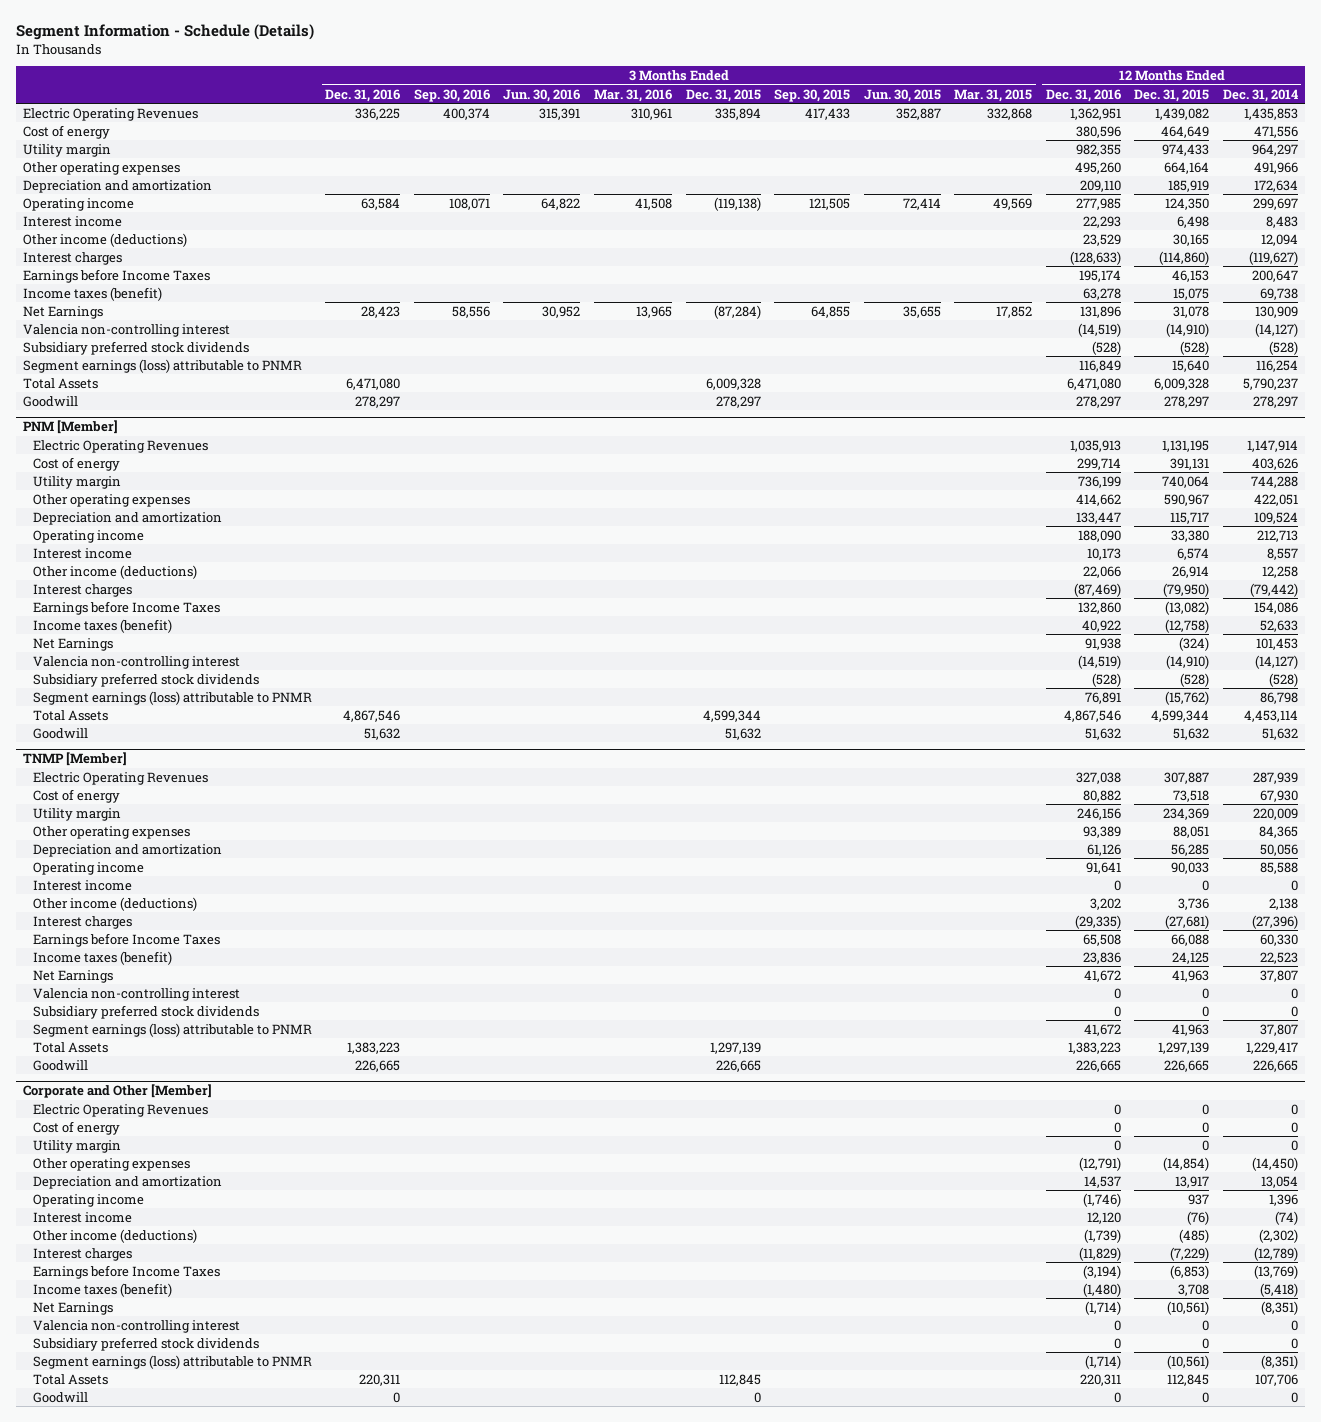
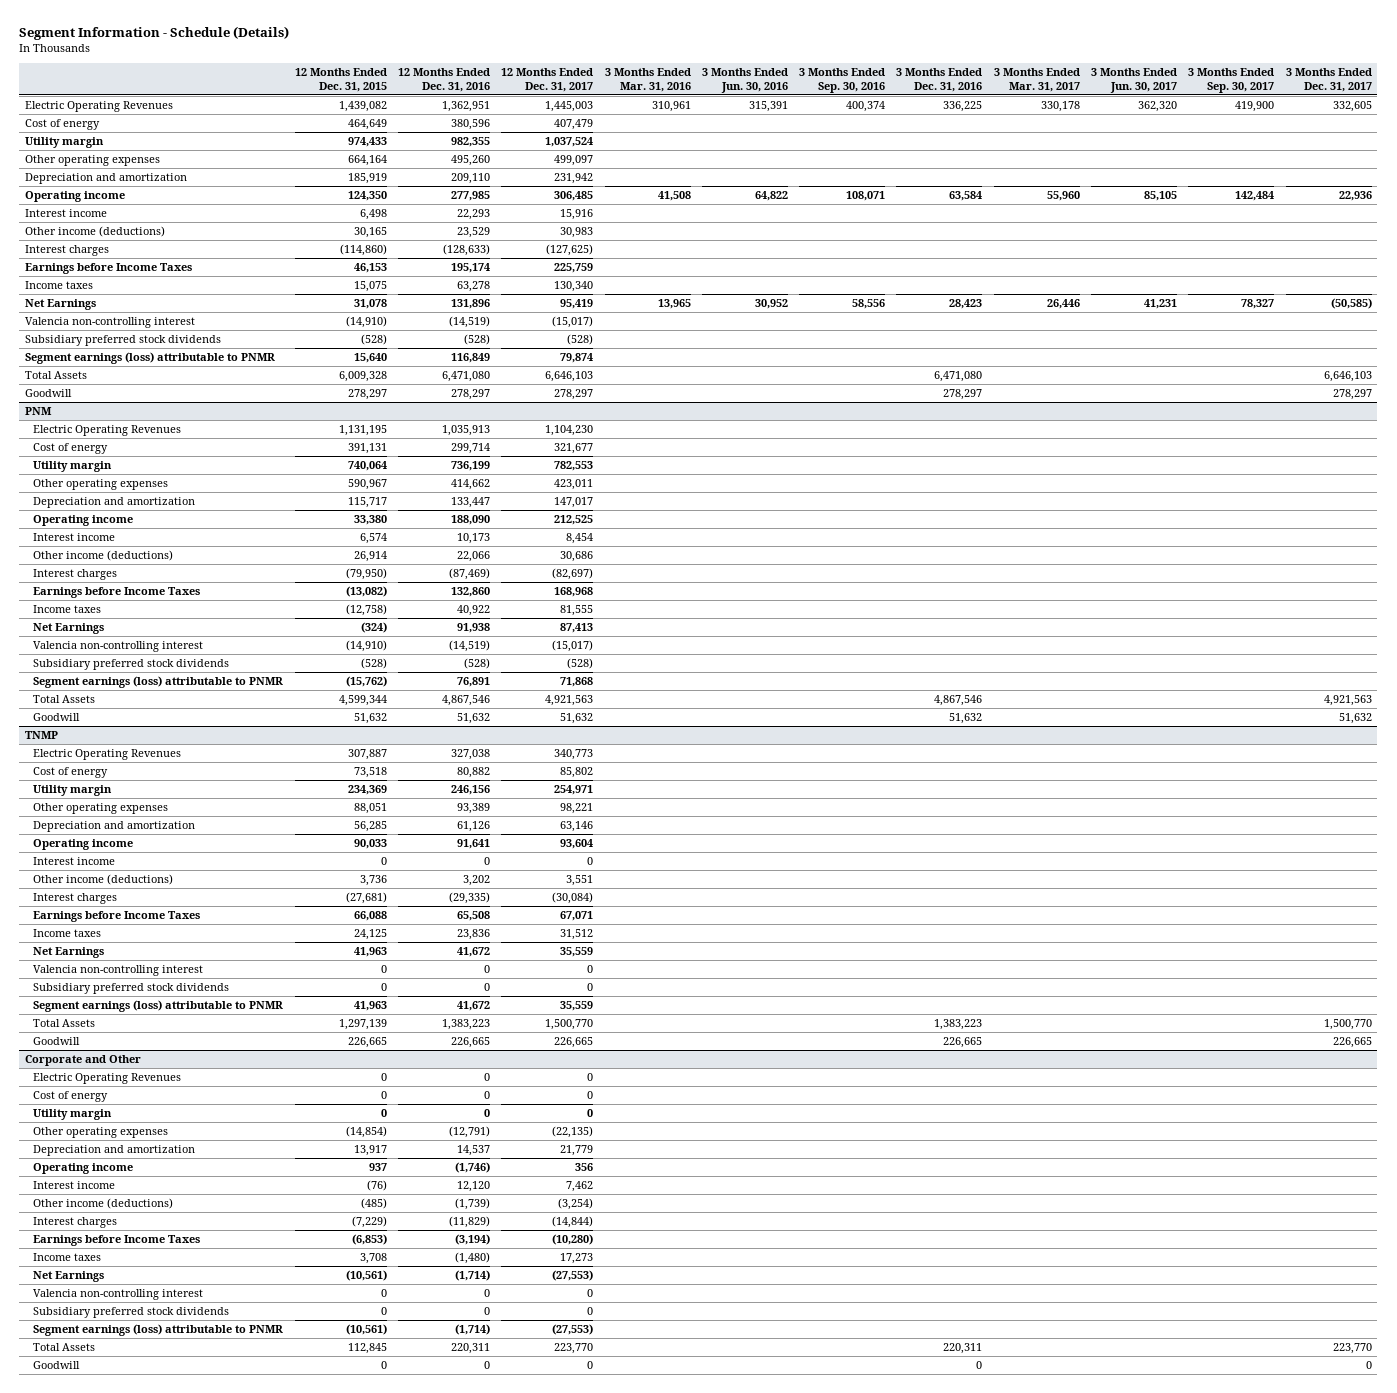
[685,88,761,102] Dec. 31, 2015 -> none
[774,88,851,102] Sep. 30, 2015 -> none
[863,88,941,102] Jun. 30, 2015 -> none
[954,88,1033,102] Mar. 31, 2015 -> none
[1222,88,1298,102] Dec. 31, 2014 -> none
none -> [501,68,594,92] 12 Months Ended Dec. 31, 2017
none -> [993,68,1080,92] 3 Months Ended Mar. 31, 2017
none -> [1091,68,1178,93] 3 Months Ended Jun. 30, 2017
none -> [1188,68,1275,93] 3 Months Ended Sep. 30, 2017
none -> [1285,68,1372,92] 3 Months Ended Dec. 31, 2017
[22,286,162,301] Income taxes (benefit) -> [25,281,94,290] Income taxes
[22,420,118,435] PNM [Member] -> [25,407,53,416] PNM
[32,618,172,633] Income taxes (benefit) -> [33,605,102,614] Income taxes
[22,752,127,767] TNMP [Member] -> [25,731,59,740] TNMP
[32,950,172,965] Income taxes (benefit) -> [33,929,102,938] Income taxes
[22,1084,212,1099] Corporate and Other [Member] -> [25,1055,142,1067] Corporate and Other
[32,1282,172,1297] Income taxes (benefit) -> [33,1253,102,1262] Income taxes

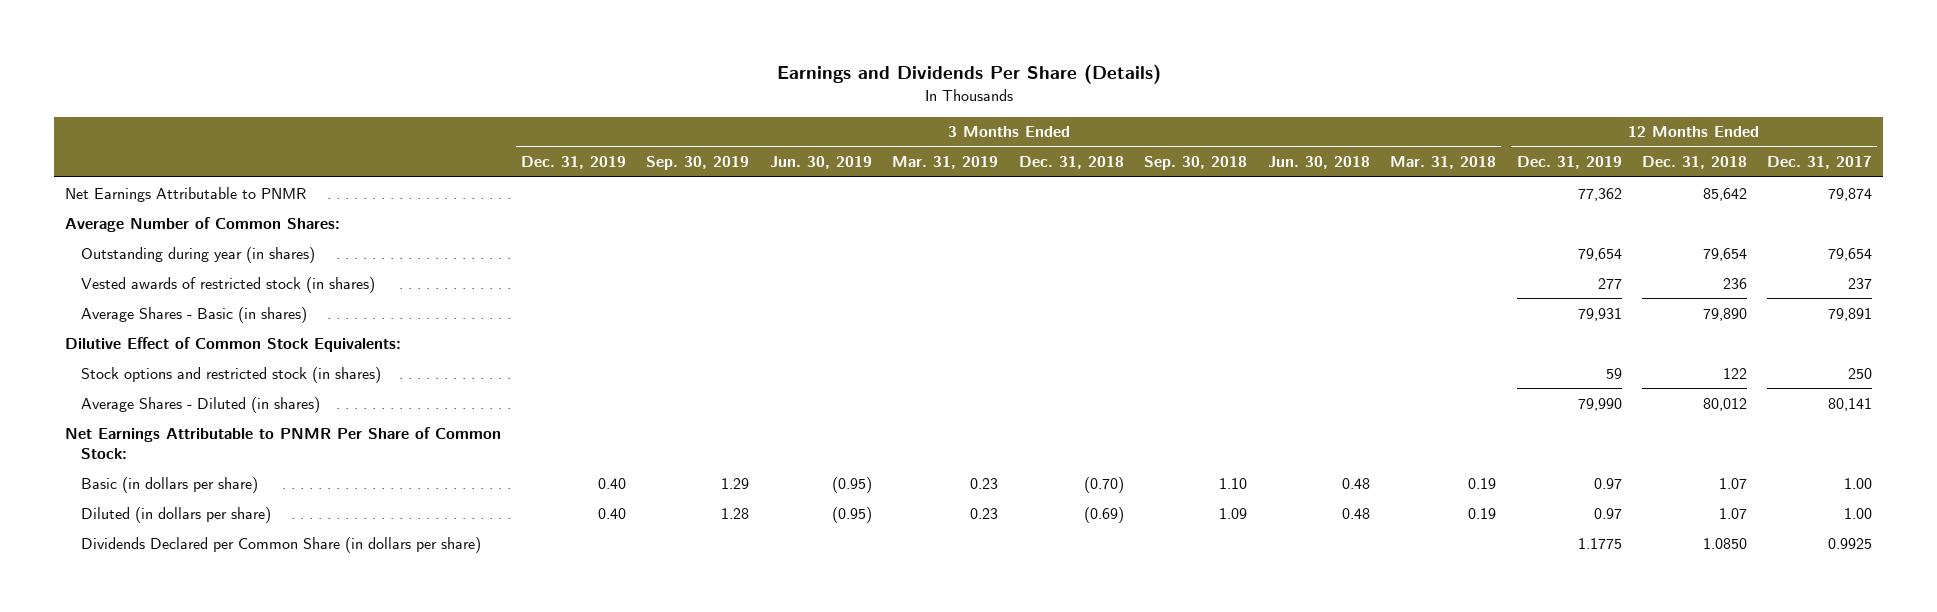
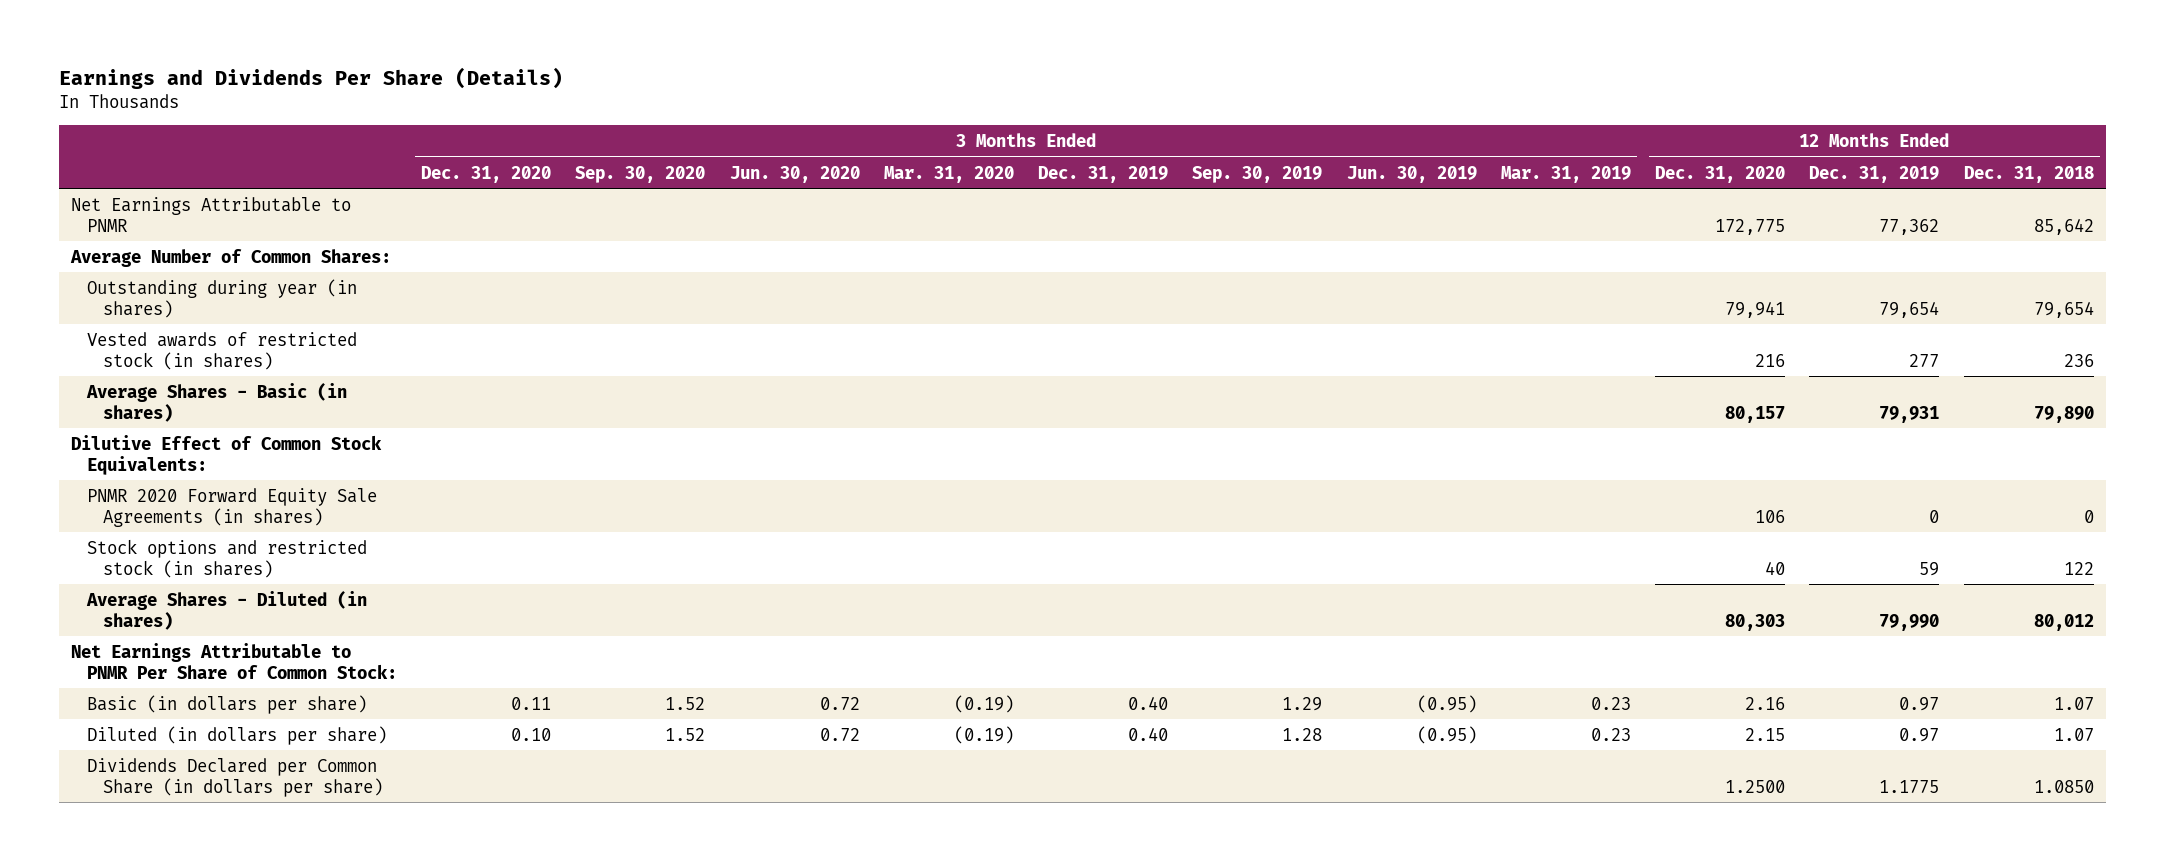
[1018,156,1124,170] Dec. 31, 2018 -> none
[1144,156,1248,171] Sep. 30, 2018 -> none
[1267,156,1370,170] Jun. 30, 2018 -> none
[1390,156,1497,170] Mar. 31, 2018 -> none
[1767,156,1873,170] Dec. 31, 2017 -> none
none -> [421,165,552,183] Dec. 31, 2020
none -> [575,165,706,183] Sep. 30, 2020
none -> [729,165,860,183] Jun. 30, 2020
none -> [883,165,1014,183] Mar. 31, 2020
none -> [1655,165,1786,183] Dec. 31, 2020
none -> [86,487,377,527] PNMR 2020 Forward Equity Sale Agreements (in shares)

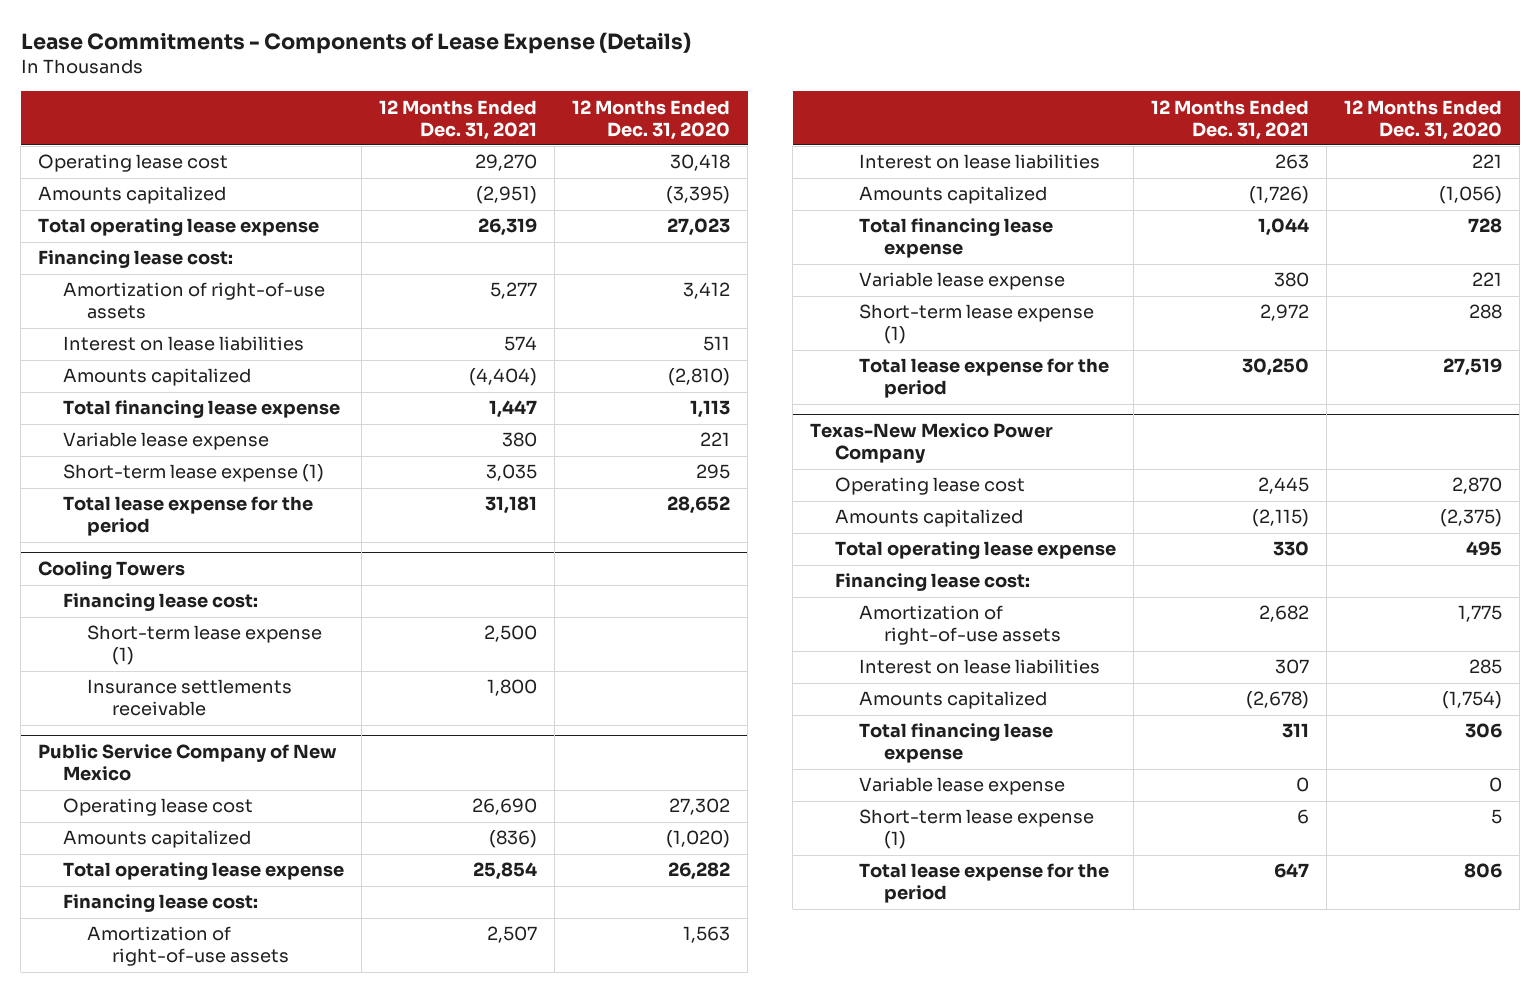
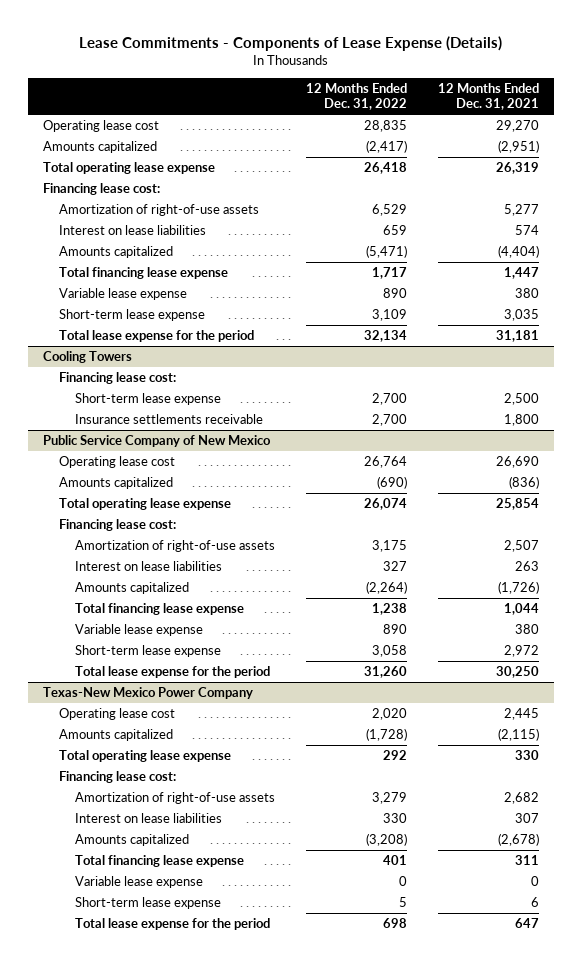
[572,99,731,140] 12 Months Ended Dec. 31, 2020 -> none
none -> [306,82,408,111] 12 Months Ended Dec. 31, 2022
[62,464,324,483] Short-term lease expense (1) -> [59,309,206,322] Short-term lease expense
[87,625,323,666] Short-term lease expense (1) -> [75,393,222,406] Short-term lease expense
[859,304,1095,345] Short-term lease expense (1) -> [75,645,222,658] Short-term lease expense
[859,809,1095,850] Short-term lease expense (1) -> [75,897,222,910] Short-term lease expense

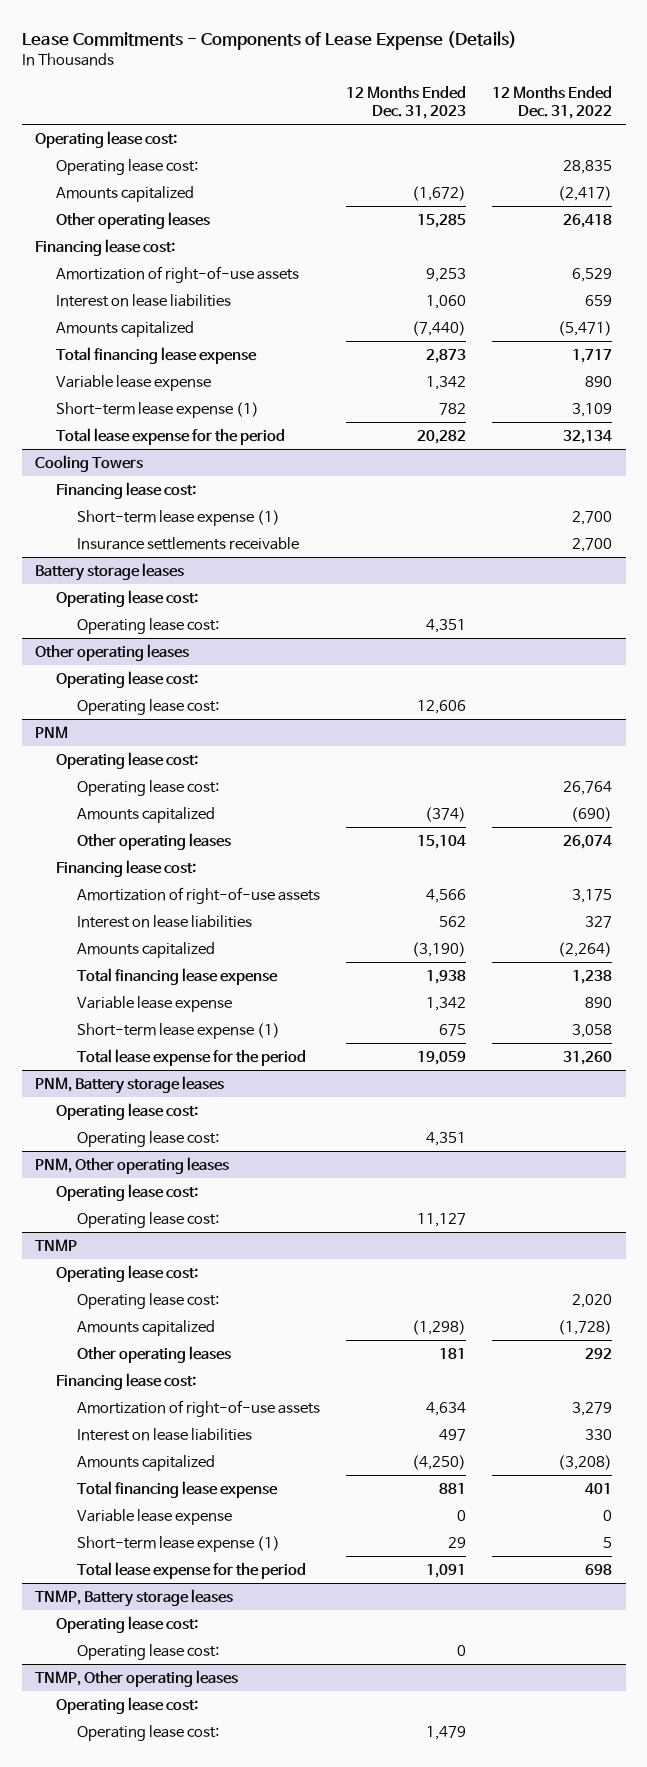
[438,82,540,111] 12 Months Ended Dec. 31, 2021 -> none
none -> [346,86,467,119] 12 Months Ended Dec. 31, 2023
none -> [34,130,177,148] Operating lease cost:
[43,120,160,133] Operating lease cost -> [55,158,198,175] Operating lease cost:
[43,162,216,175] Total operating lease expense -> [55,211,210,229] Other operating leases
[59,309,206,322] Short-term lease expense -> [55,401,259,418] Short-term lease expense (1)
[75,393,222,406] Short-term lease expense -> [76,509,280,526] Short-term lease expense (1)
none -> [34,562,184,581] Battery storage leases
none -> [55,589,198,607] Operating lease cost:
none -> [76,617,219,634] Operating lease cost:
none -> [34,643,189,661] Other operating leases
none -> [55,670,198,688] Operating lease cost:
none -> [76,698,219,715] Operating lease cost:
[43,435,272,448] Public Service Company of New Mexico -> [34,725,68,738] PNM
none -> [55,751,198,769] Operating lease cost:
[59,456,176,469] Operating lease cost -> [76,779,219,796] Operating lease cost:
[59,498,232,511] Total operating lease expense -> [76,832,231,850] Other operating leases
[75,645,222,658] Short-term lease expense -> [76,1022,280,1039] Short-term lease expense (1)
none -> [34,1075,224,1094] PNM, Battery storage leases
none -> [55,1102,198,1120] Operating lease cost:
none -> [76,1130,219,1147] Operating lease cost:
none -> [34,1156,229,1174] PNM, Other operating leases
none -> [55,1183,198,1201] Operating lease cost:
none -> [76,1211,219,1228] Operating lease cost:
[43,687,254,700] Texas-New Mexico Power Company -> [34,1238,77,1251] TNMP
none -> [55,1264,198,1282] Operating lease cost:
[59,708,176,721] Operating lease cost -> [76,1292,219,1309] Operating lease cost:
[59,750,232,763] Total operating lease expense -> [76,1345,231,1363] Other operating leases
[75,897,222,910] Short-term lease expense -> [76,1535,280,1552] Short-term lease expense (1)
none -> [34,1588,233,1607] TNMP, Battery storage leases
none -> [55,1615,198,1633] Operating lease cost:
none -> [76,1643,219,1660] Operating lease cost:
none -> [34,1669,238,1687] TNMP, Other operating leases
none -> [55,1696,198,1714] Operating lease cost:
none -> [76,1724,219,1741] Operating lease cost:

